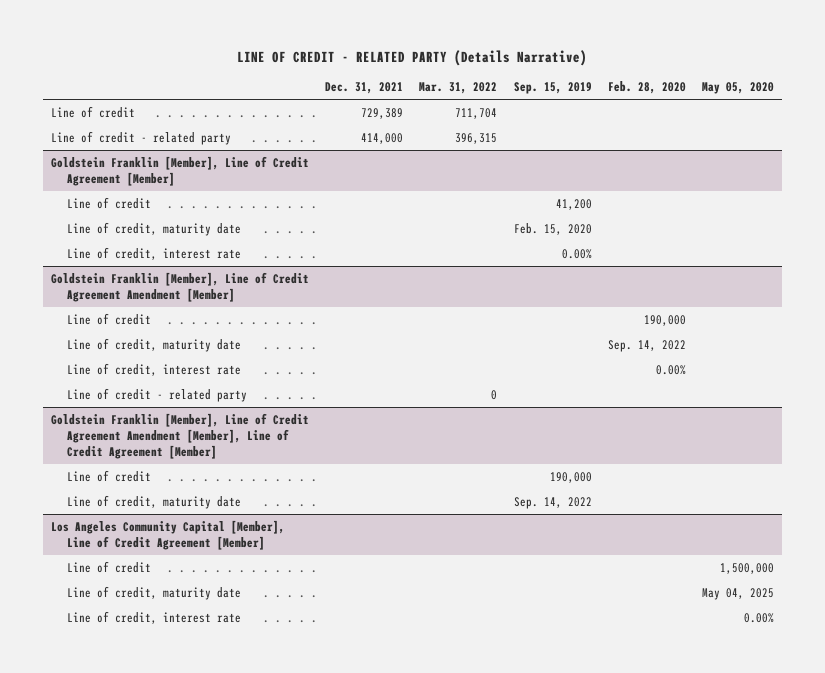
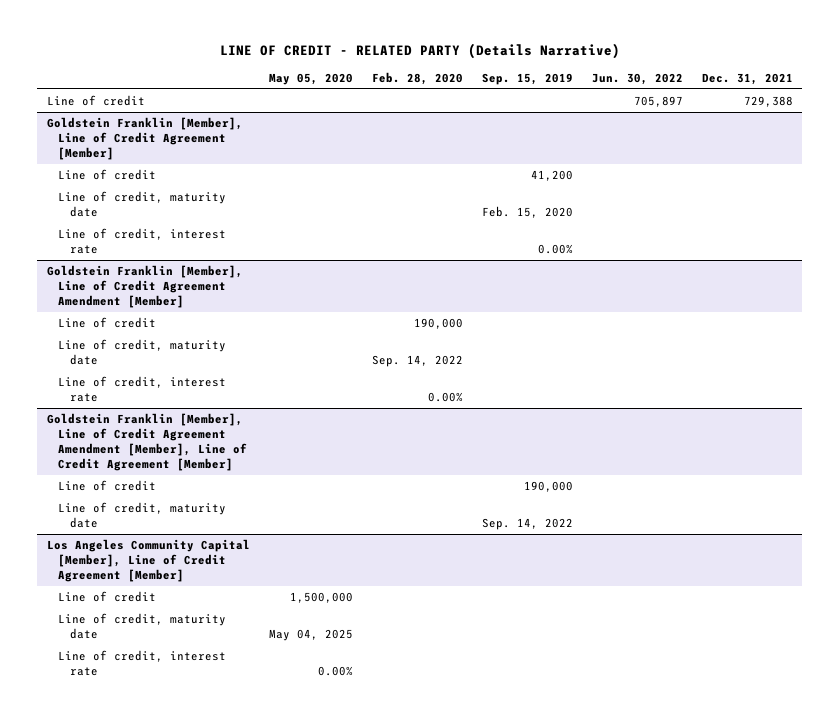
[419,82,498,95] Mar. 31, 2022 -> none
none -> [591,72,683,85] Jun. 30, 2022
[50,130,231,145] Line of credit - related party -> none
[361,107,404,119] 729,389 -> [743,96,793,108] 729,388
[67,387,248,402] Line of credit - related party -> none

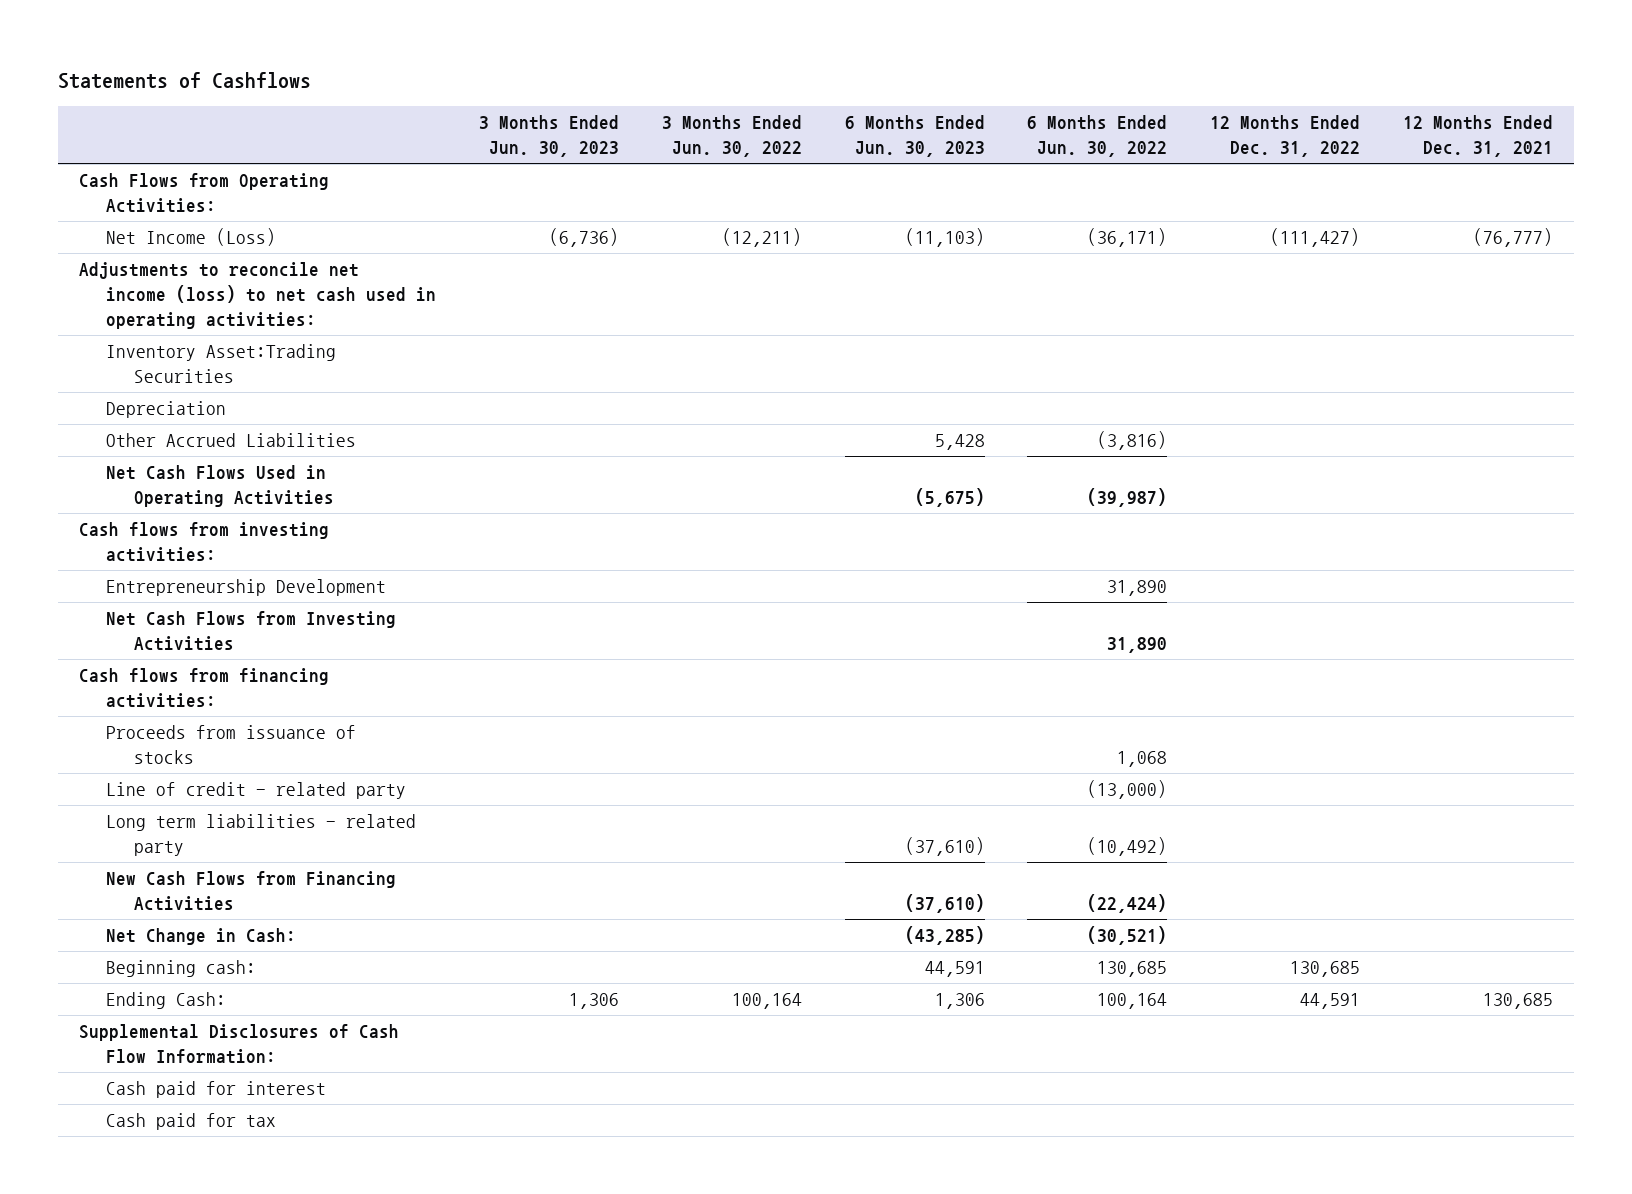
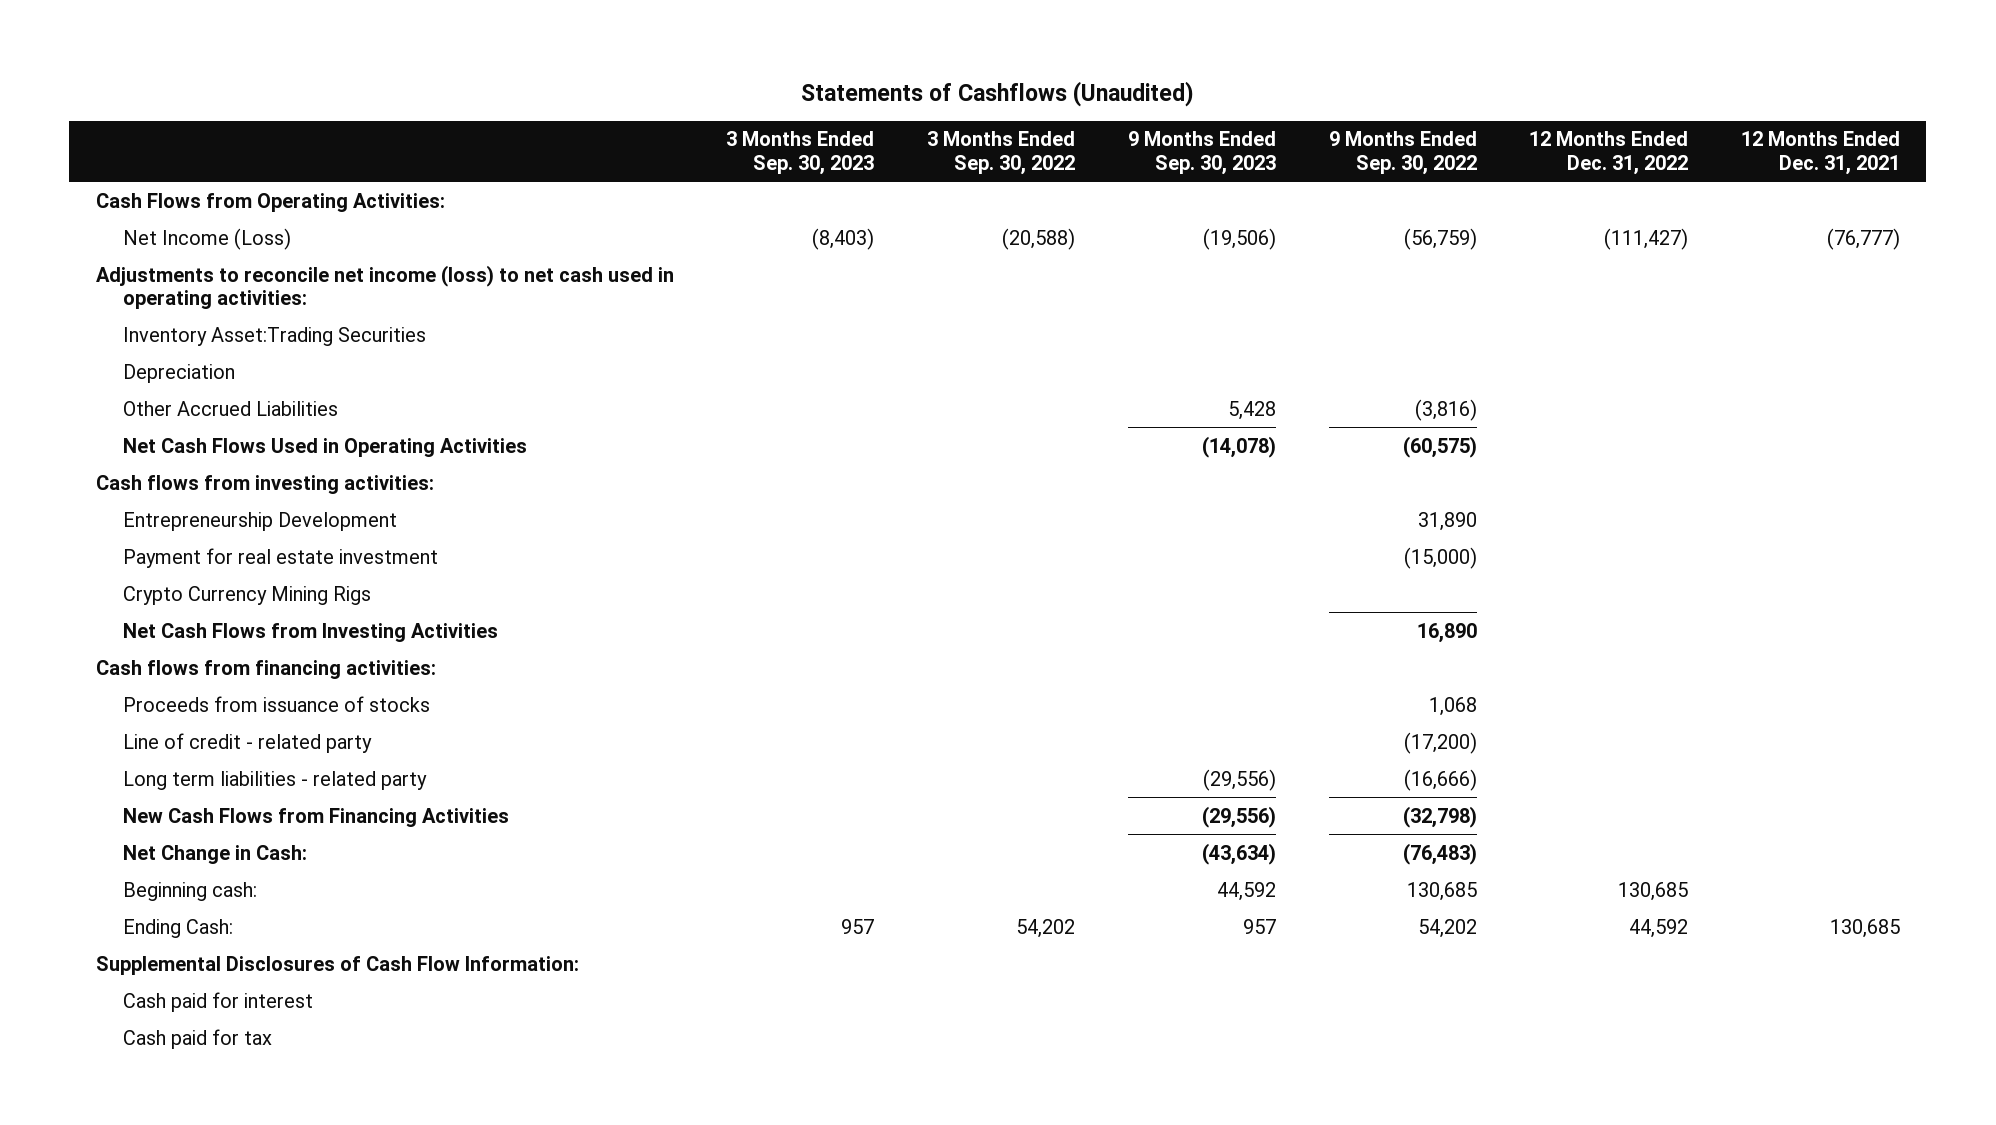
[57,72,311,90] Statements of Cashflows -> [800,80,1194,107] Statements of Cashflows (Unaudited)
[479,115,620,158] 3 Months Ended Jun. 30, 2023 -> none
[661,115,802,158] 3 Months Ended Jun. 30, 2022 -> none
[844,115,985,158] 6 Months Ended Jun. 30, 2023 -> none
[1027,115,1168,158] 6 Months Ended Jun. 30, 2022 -> none
none -> [726,131,875,175] 3 Months Ended Sep. 30, 2023
none -> [927,131,1076,175] 3 Months Ended Sep. 30, 2022
none -> [1127,131,1276,175] 9 Months Ended Sep. 30, 2023
none -> [1328,131,1477,175] 9 Months Ended Sep. 30, 2022
none -> [123,547,439,568] Payment for real estate investment
none -> [123,585,372,605] Crypto Currency Mining Rigs
[1299,993,1360,1010] 44,591 -> [1629,918,1689,938] 44,592

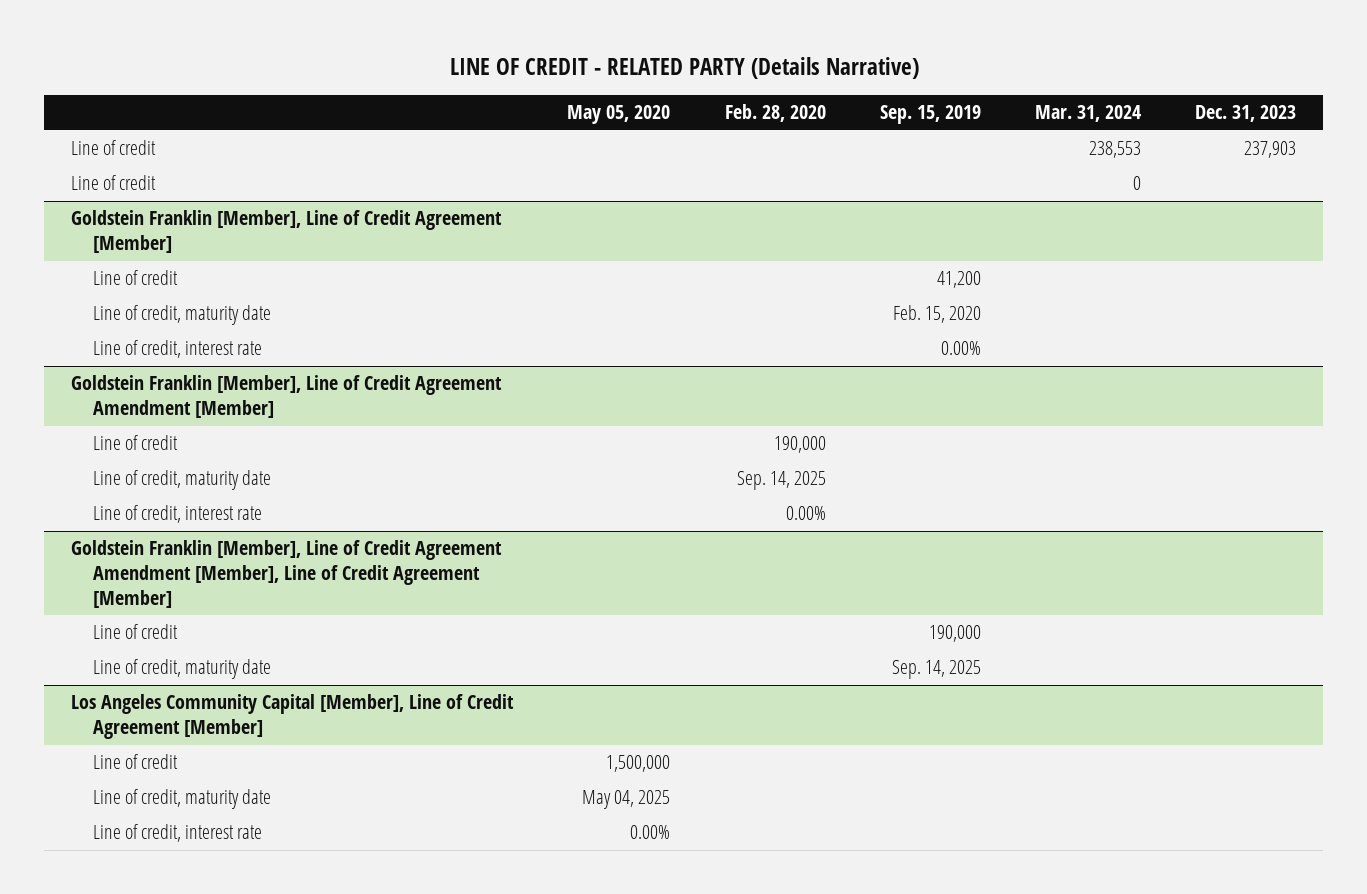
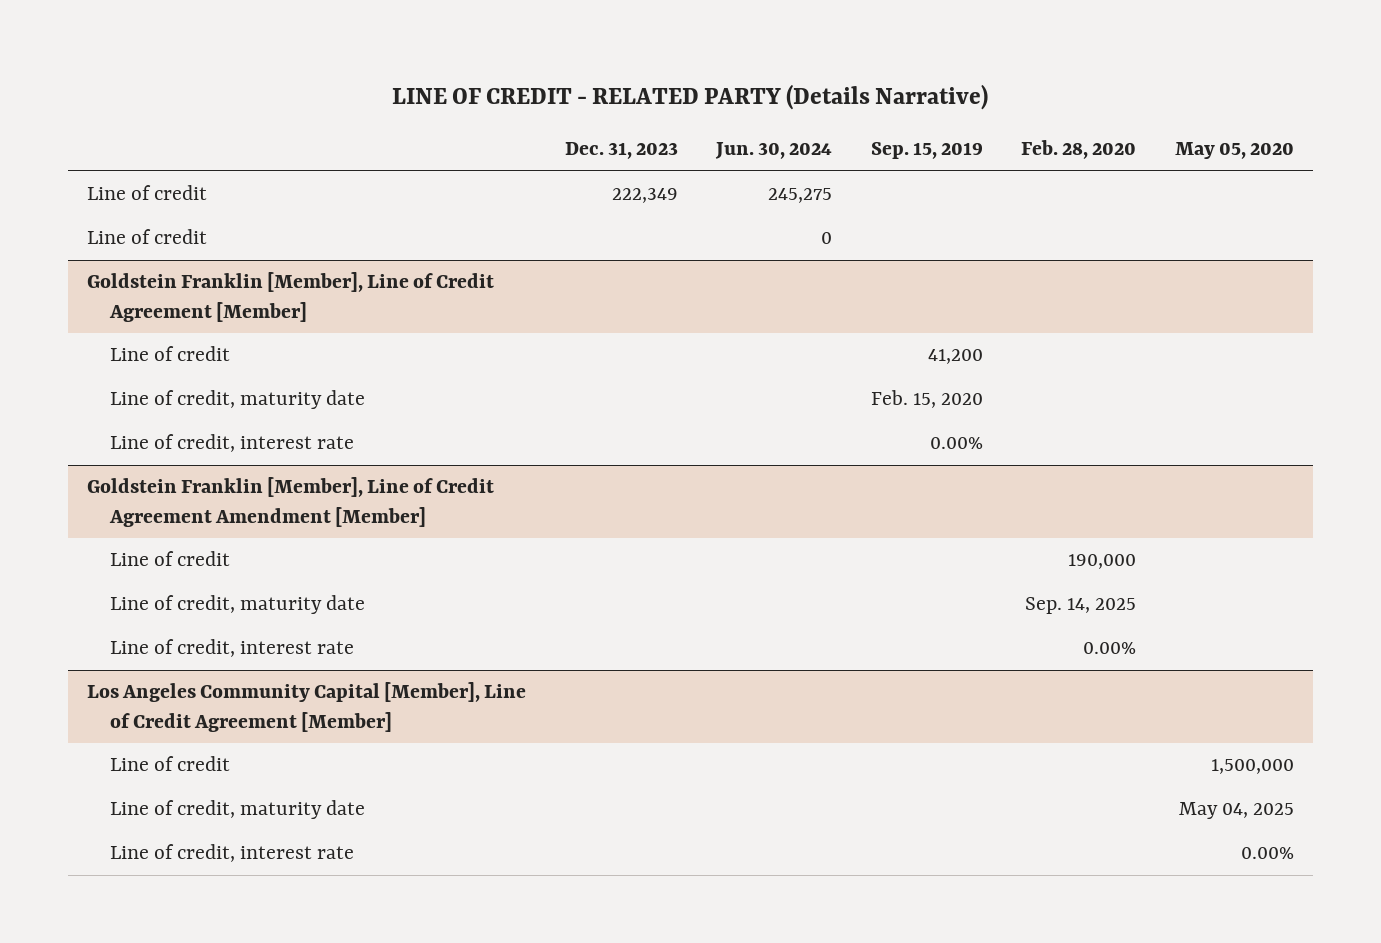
[1035,105,1142,123] Mar. 31, 2024 -> none
none -> [715,142,833,160] Jun. 30, 2024
[1244,141,1297,159] 237,903 -> [611,188,678,204] 222,349
[71,540,503,609] Goldstein Franklin [Member], Line of Credit Agreement Amendment [Member], Line of Credit Agreement [Member] -> none
[92,624,178,640] Line of credit -> none
[92,659,271,680] Line of credit, maturity date -> none

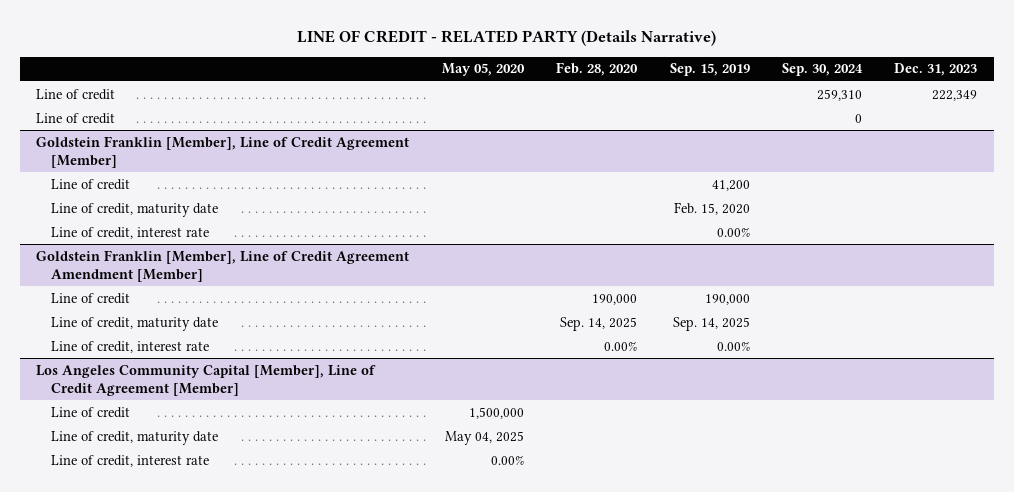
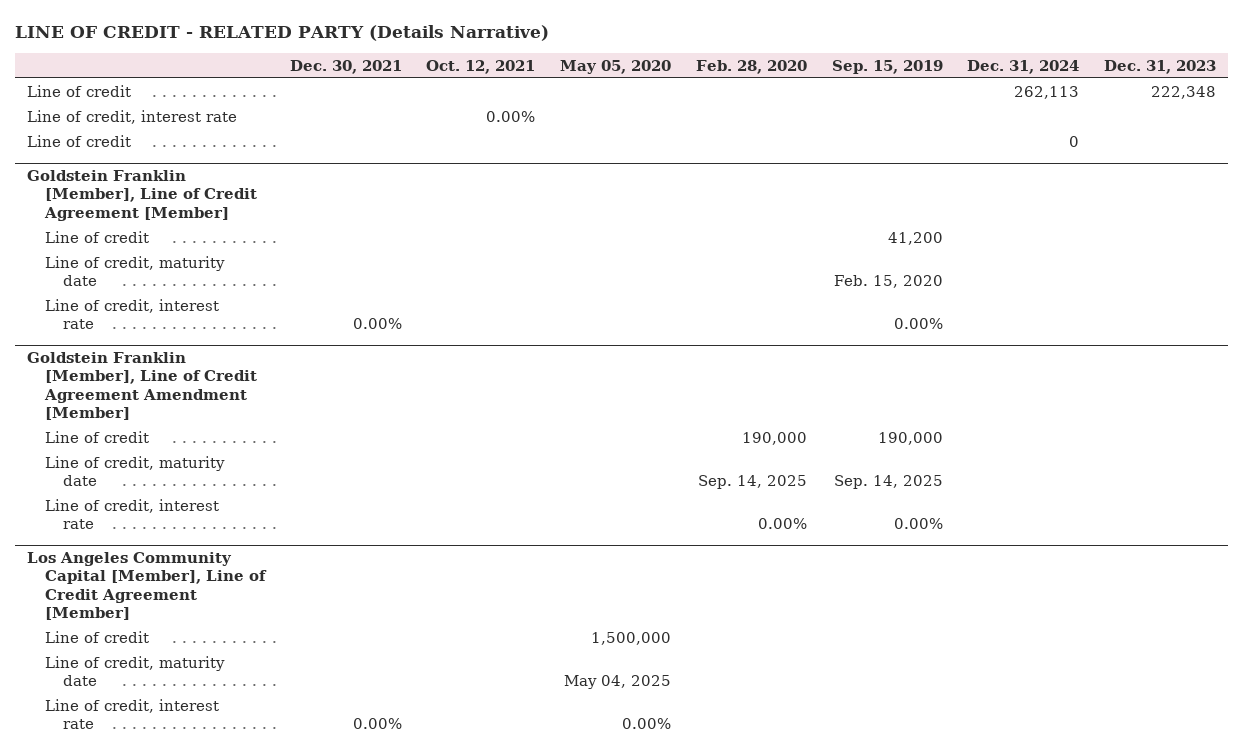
[782,63,864,77] Sep. 30, 2024 -> none
none -> [289,59,402,74] Dec. 30, 2021
none -> [426,59,536,74] Oct. 12, 2021
none -> [967,59,1080,74] Dec. 31, 2024
[932,89,978,101] 222,349 -> [1150,85,1216,99] 222,348
none -> [27,109,238,124] Line of credit, interest rate

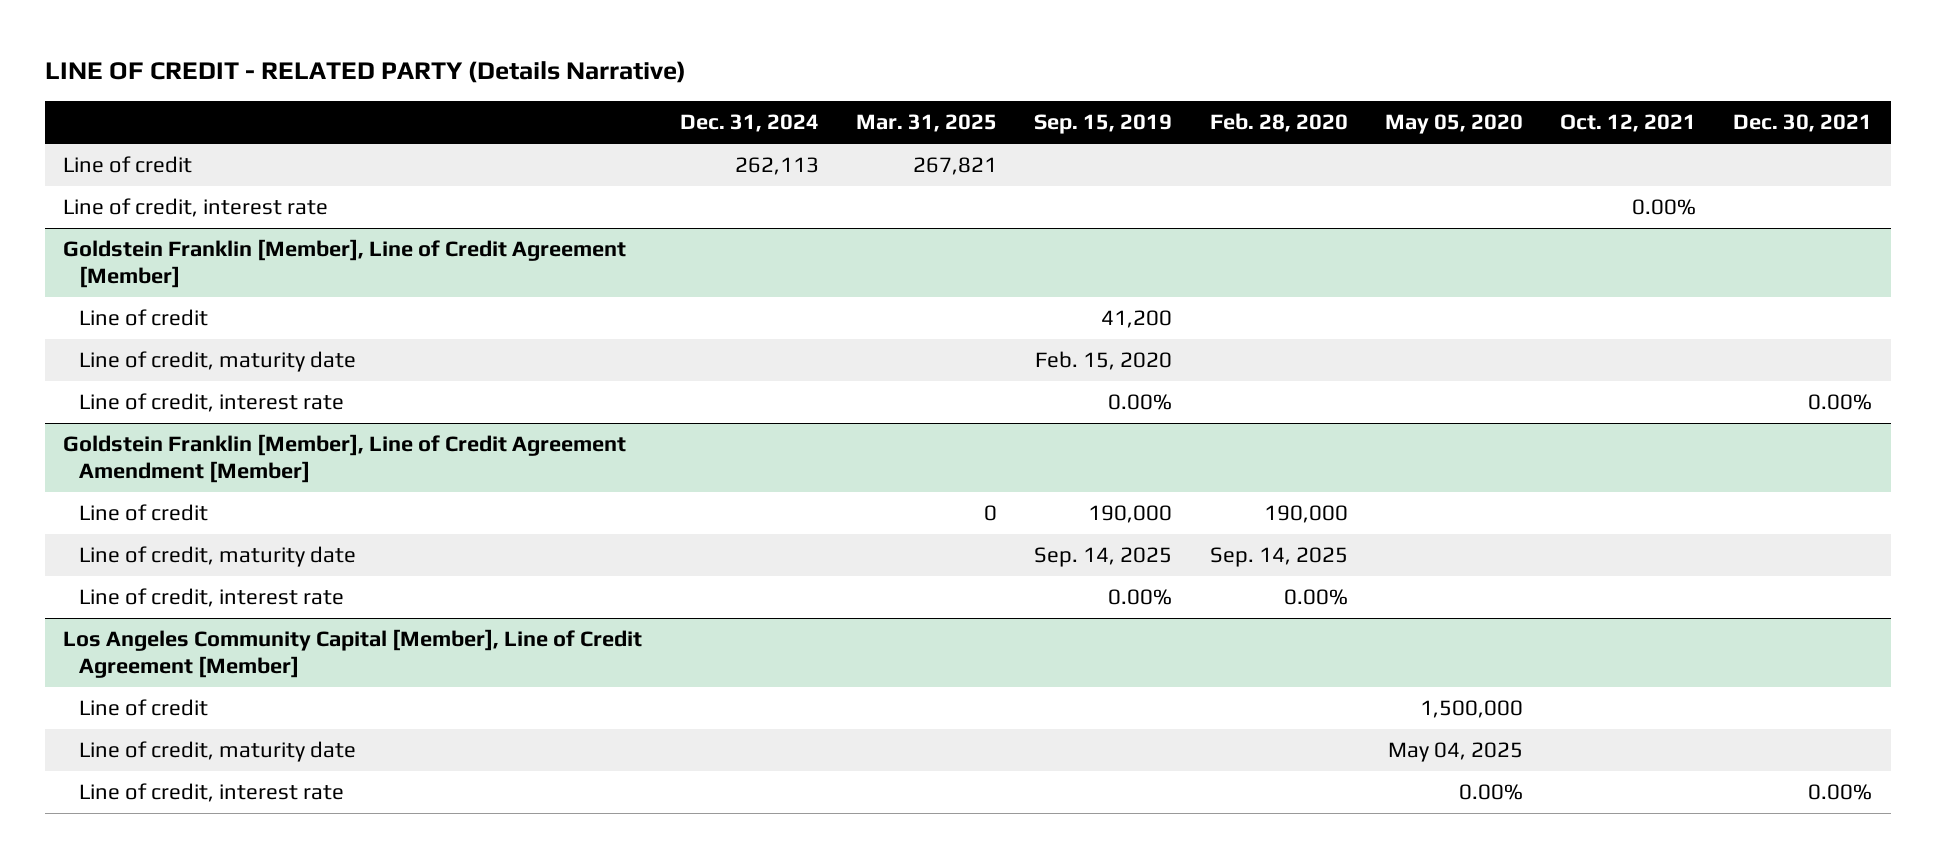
[1103,59,1216,74] Dec. 31, 2023 -> none
none -> [855,114,997,133] Mar. 31, 2025
[27,134,132,147] Line of credit -> none

